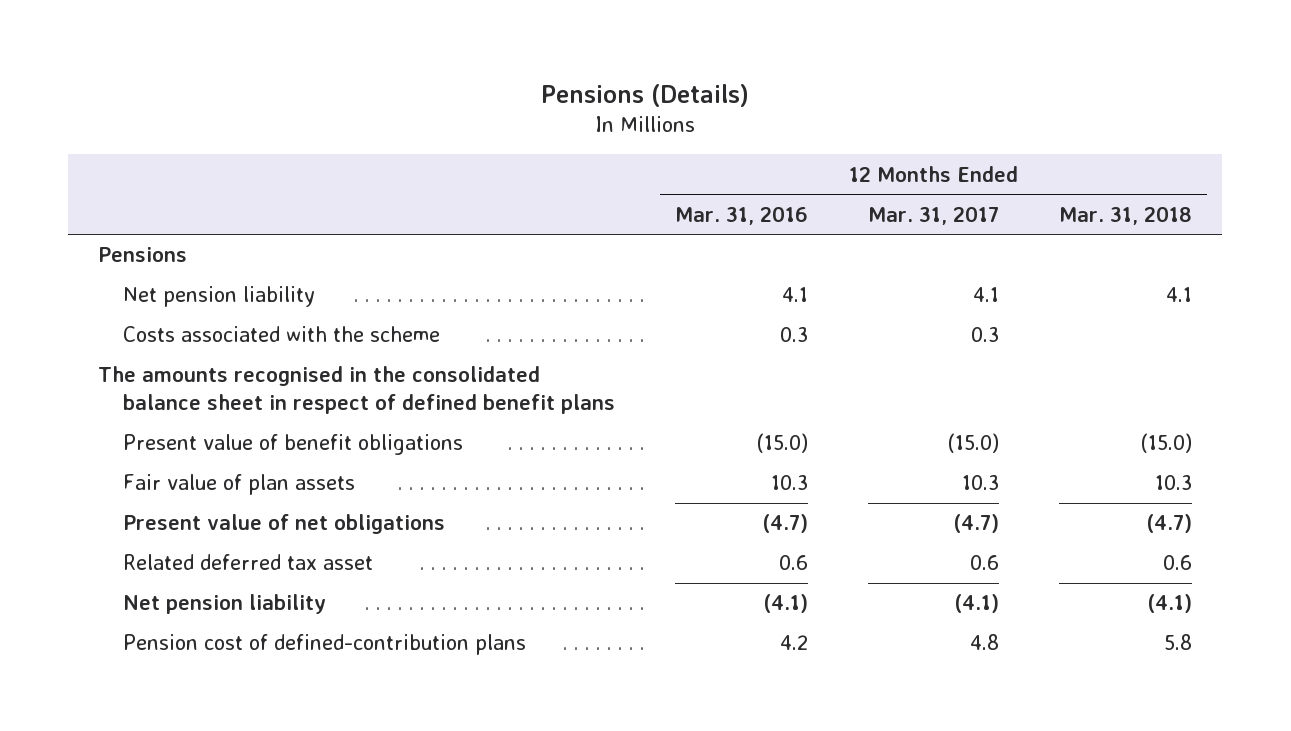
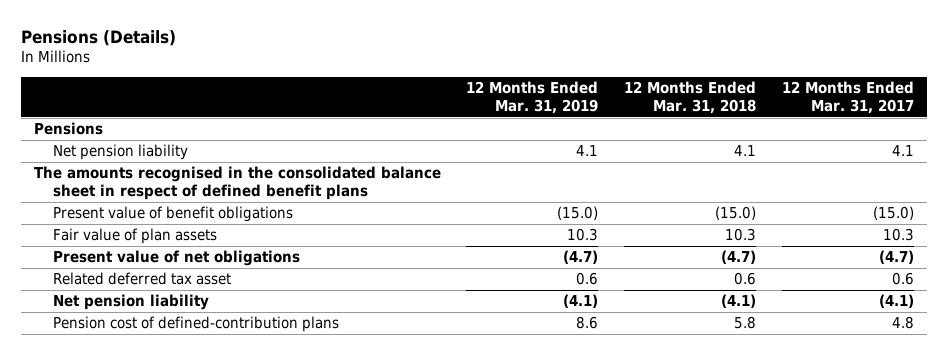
[675,205,809,225] Mar. 31, 2016 -> none
none -> [466,80,599,115] 12 Months Ended Mar. 31, 2019
[123,326,441,343] Costs associated with the scheme -> none

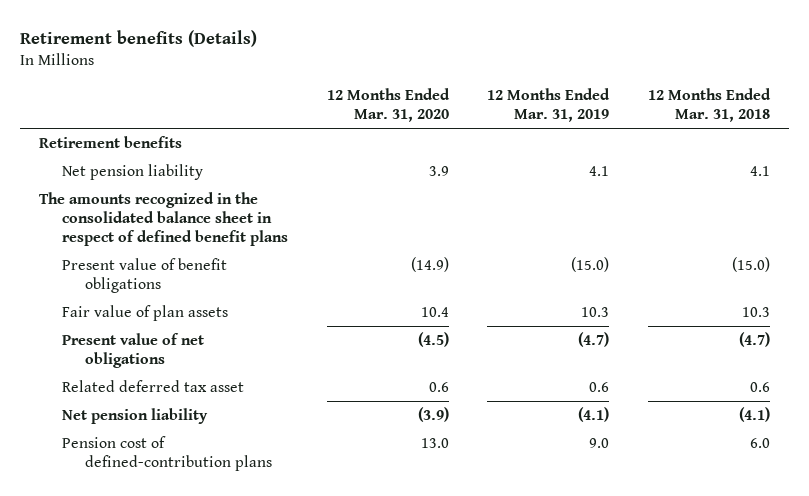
[20,29,176,46] Pensions (Details) -> [19,30,257,48] Retirement benefits (Details)
[782,80,915,115] 12 Months Ended Mar. 31, 2017 -> none
none -> [326,88,450,123] 12 Months Ended Mar. 31, 2020
[33,122,103,136] Pensions -> [39,136,183,149] Retirement benefits
[33,166,441,201] The amounts recognised in the consolidated balance sheet in respect of defined benefit plans -> [39,192,289,246] The amounts recognized in the consolidated balance sheet in respect of defined benefit plans
[576,316,599,330] 8.6 -> [589,438,610,449] 9.0
[734,316,757,330] 5.8 -> [749,438,770,449] 6.0

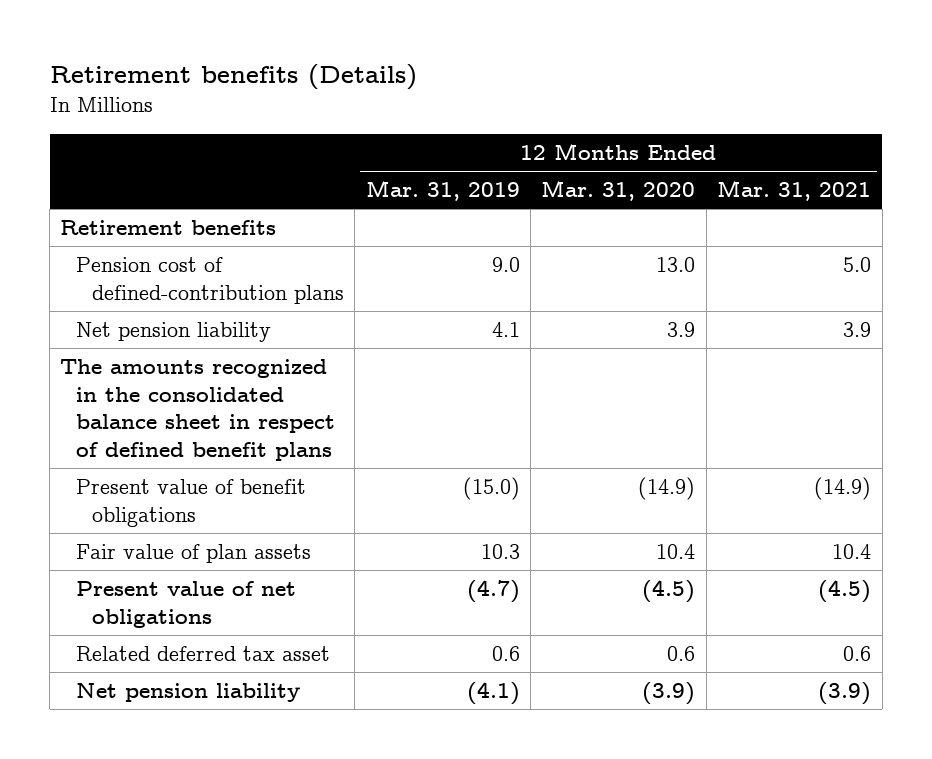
[647,88,771,123] 12 Months Ended Mar. 31, 2018 -> none
none -> [717,180,872,202] Mar. 31, 2021
[62,436,273,472] Pension cost of defined-contribution plans -> [76,257,344,304] Pension cost of defined-contribution plans

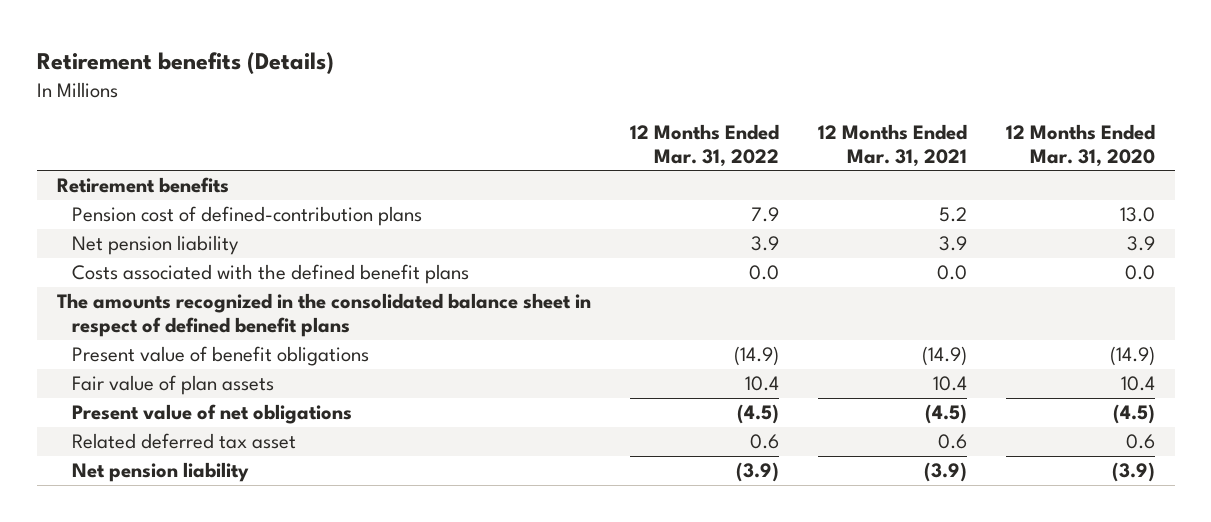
[365,180,520,202] Mar. 31, 2019 -> none
none -> [629,123,779,167] 12 Months Ended Mar. 31, 2022
[843,257,872,273] 5.0 -> [938,207,967,223] 5.2
none -> [71,264,469,285] Costs associated with the defined benefit plans

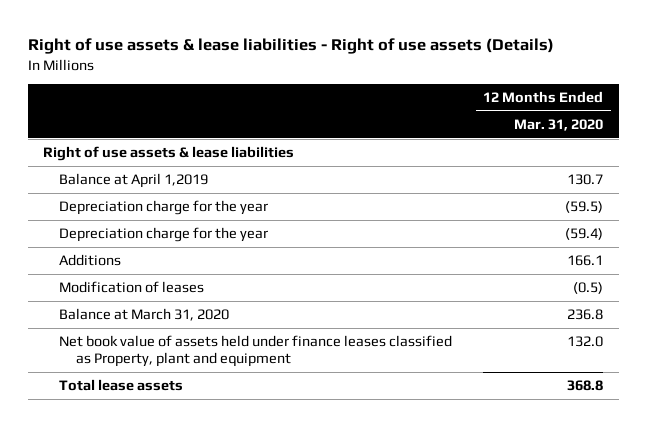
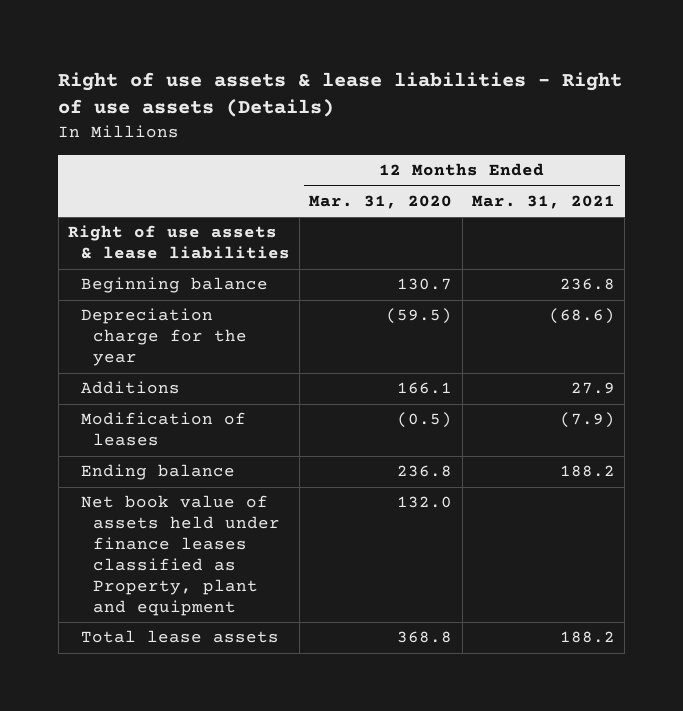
none -> [471,194,615,209] Mar. 31, 2021
[59,173,209,189] Balance at April 1,2019 -> [80,277,268,294] Beginning balance
[59,227,269,243] Depreciation charge for the year -> none
[59,308,230,322] Balance at March 31, 2020 -> [80,464,235,481] Ending balance

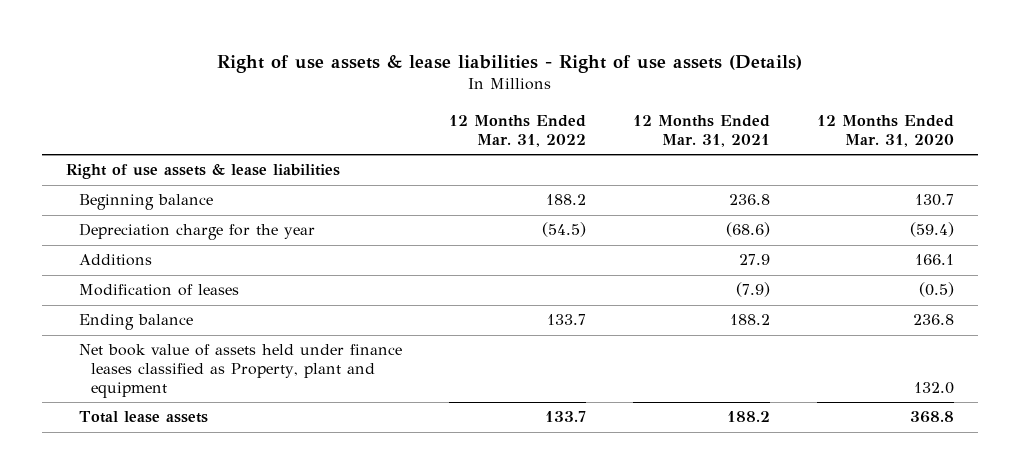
none -> [448,115,586,147] 12 Months Ended Mar. 31, 2022
[386,308,453,325] (59.5) -> [910,222,955,238] (59.4)

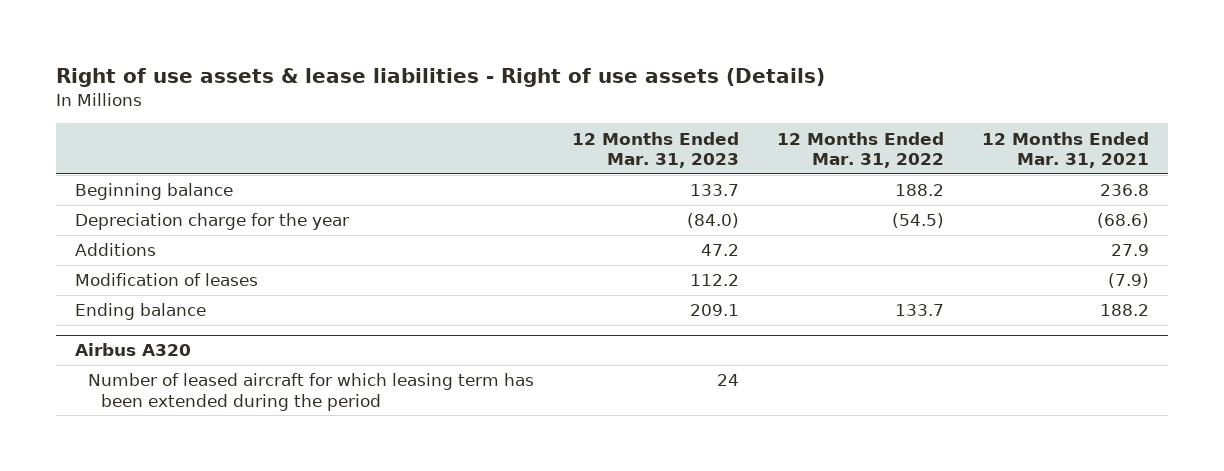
[817,115,955,147] 12 Months Ended Mar. 31, 2020 -> none
none -> [571,131,739,168] 12 Months Ended Mar. 31, 2023
[66,164,341,180] Right of use assets & lease liabilities -> none
[78,344,402,399] Net book value of assets held under finance leases classified as Property, plant and equipment -> none
[78,411,208,424] Total lease assets -> none
none -> [75,343,192,357] Airbus A320
none -> [88,373,535,411] Number of leased aircraft for which leasing term has been extended during the period

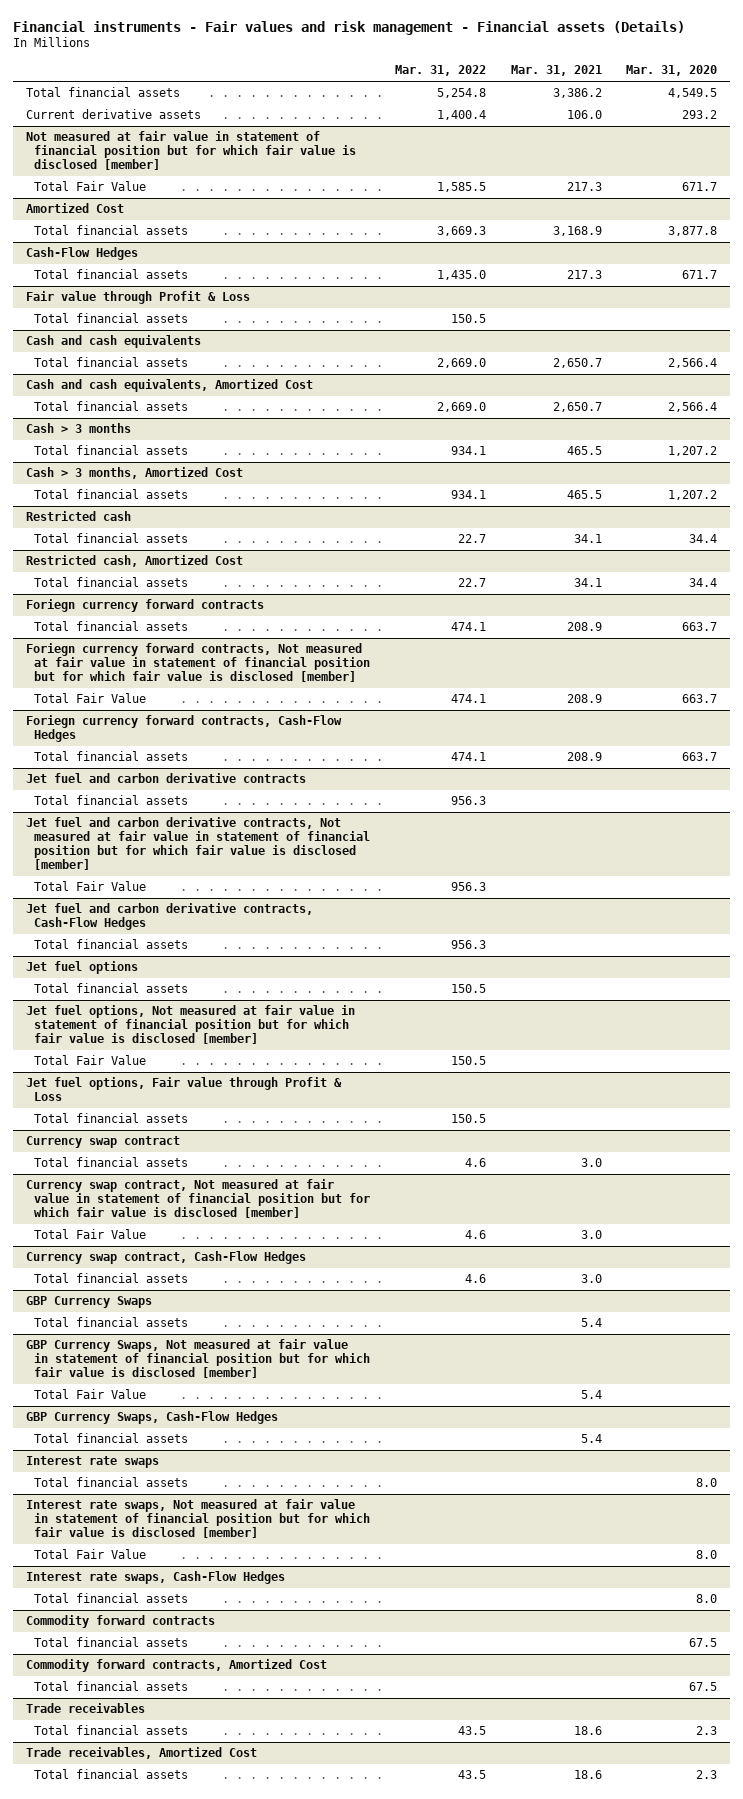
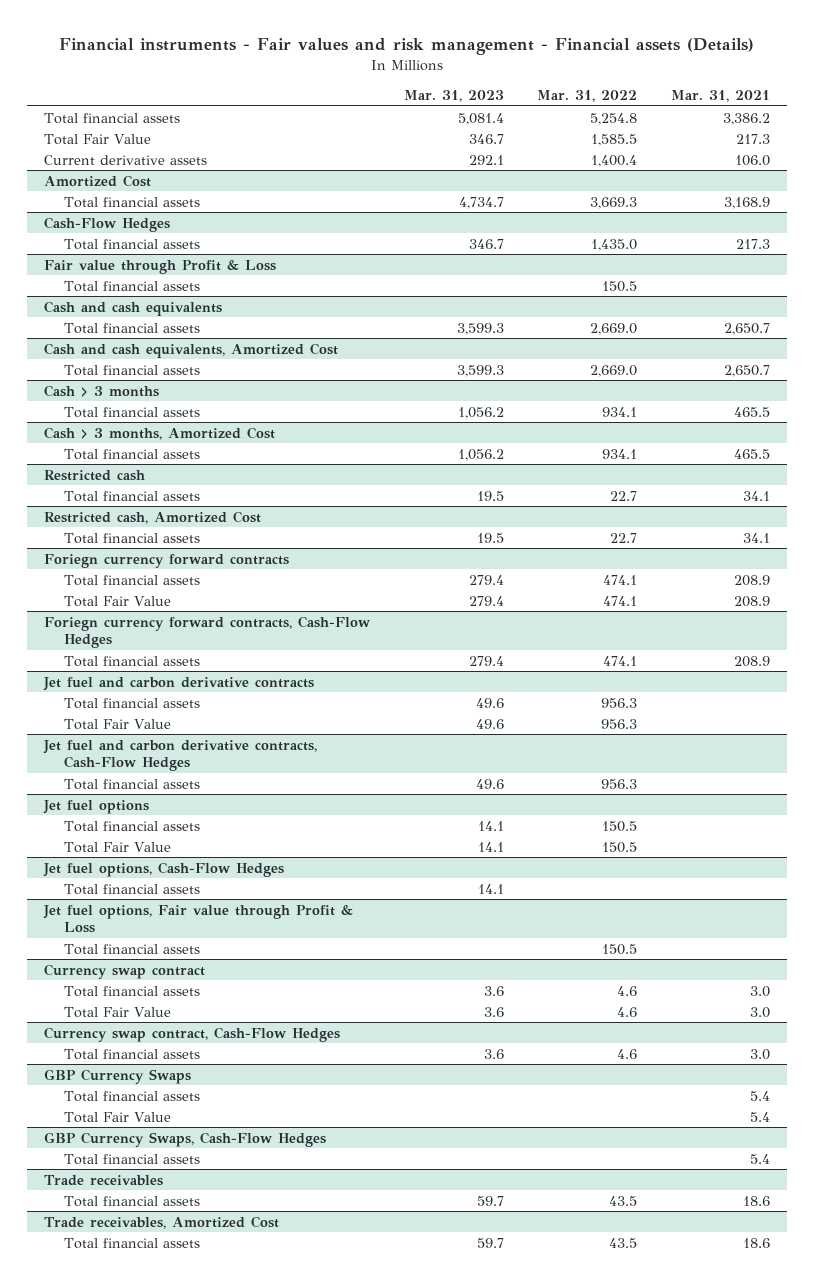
[626,65,718,77] Mar. 31, 2020 -> none
none -> [403,90,504,103] Mar. 31, 2023
[25,131,357,171] Not measured at fair value in statement of financial position but for which fair value is disclosed [member] -> none
[25,109,201,120] Current derivative assets -> [43,154,207,165] Current derivative assets
[25,643,371,683] Foriegn currency forward contracts, Not measured at fair value in statement of financial position but for which fair value is disclosed [member] -> none
[25,817,371,871] Jet fuel and carbon derivative contracts, Not measured at fair value in statement of financial position but for which fair value is disclosed [member] -> none
[25,1005,355,1045] Jet fuel options, Not measured at fair value in statement of financial position but for which fair value is disclosed [member] -> none
none -> [42,861,284,877] Jet fuel options, Cash-Flow Hedges
none -> [64,883,201,895] Total financial assets
[25,1179,371,1219] Currency swap contract, Not measured at fair value in statement of financial position but for which fair value is disclosed [member] -> none
[25,1339,371,1379] GBP Currency Swaps, Not measured at fair value in statement of financial position but for which fair value is disclosed [member] -> none
[25,1456,159,1469] Interest rate swaps -> none
[34,1477,189,1488] Total financial assets -> none
[25,1499,371,1539] Interest rate swaps, Not measured at fair value in statement of financial position but for which fair value is disclosed [member] -> none
[34,1549,147,1560] Total Fair Value -> none
[25,1571,285,1585] Interest rate swaps, Cash-Flow Hedges -> none
[34,1593,189,1604] Total financial assets -> none
[25,1615,215,1629] Commodity forward contracts -> none
[34,1637,189,1648] Total financial assets -> none
[25,1659,327,1673] Commodity forward contracts, Amortized Cost -> none
[34,1681,189,1692] Total financial assets -> none

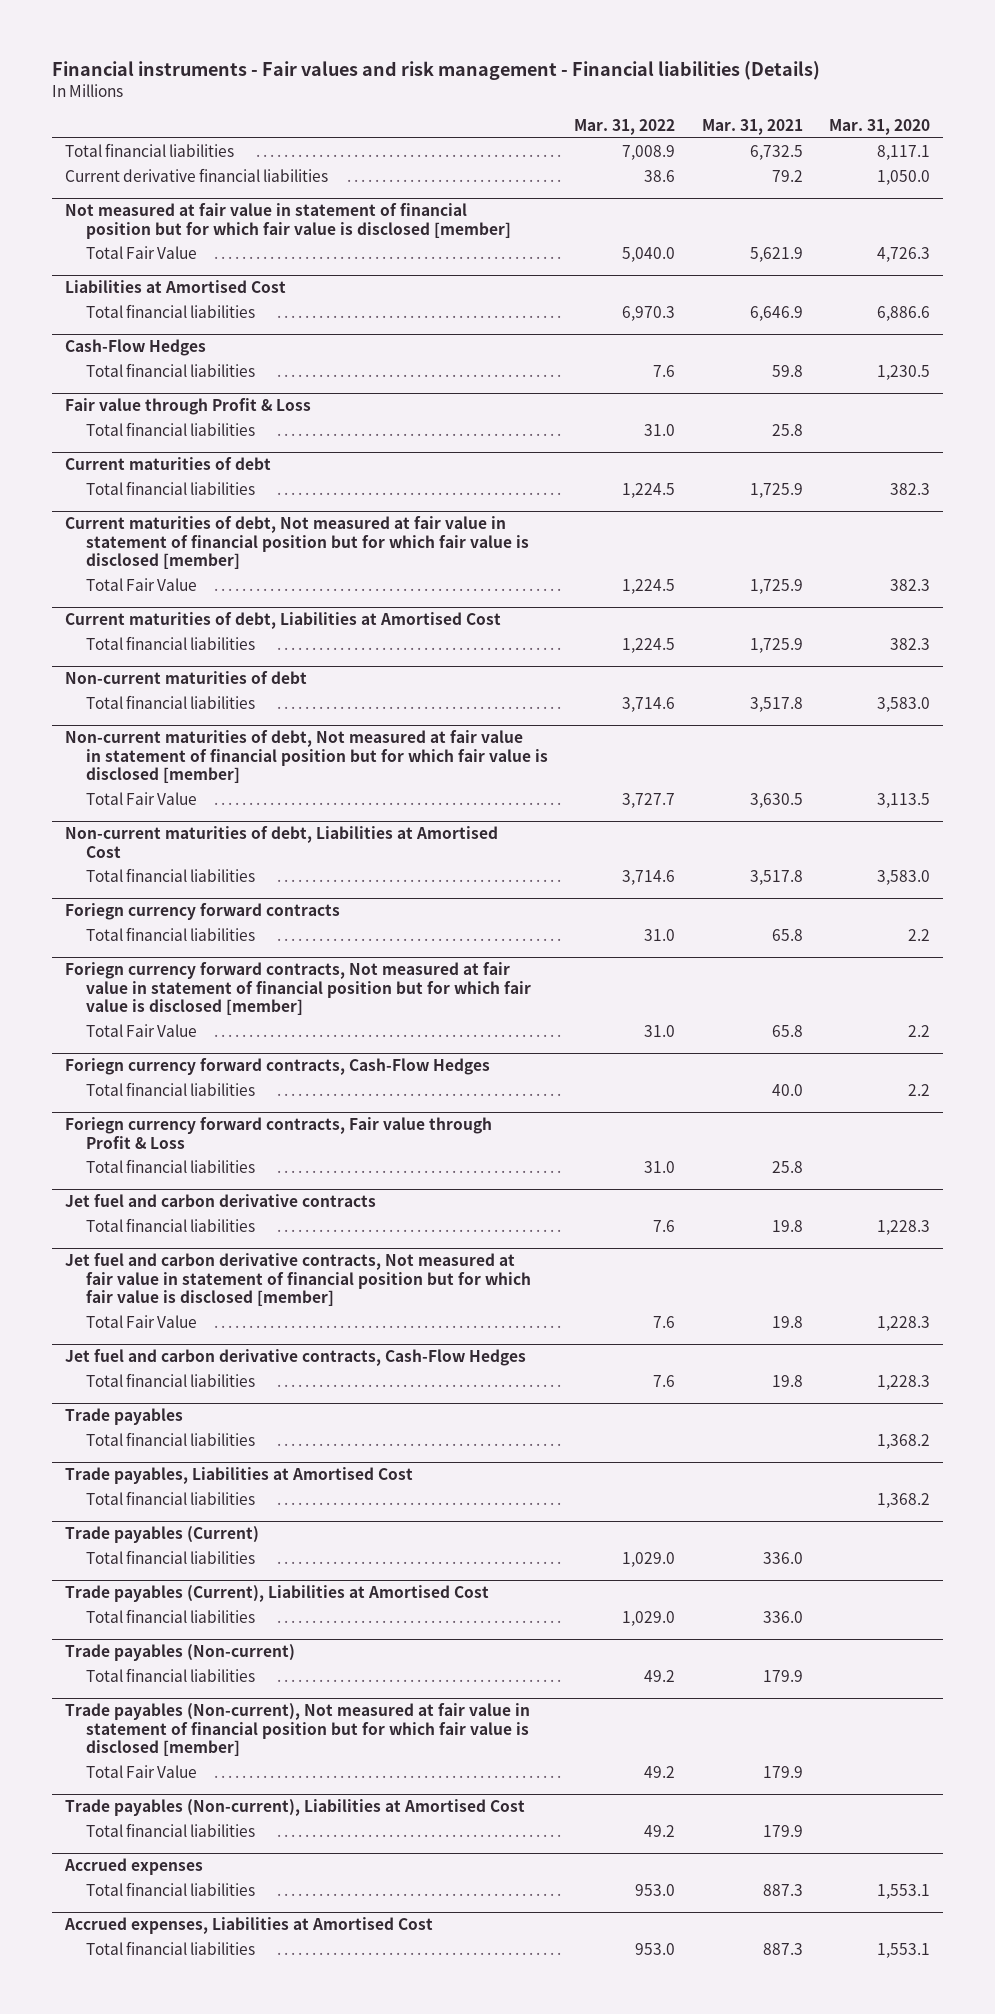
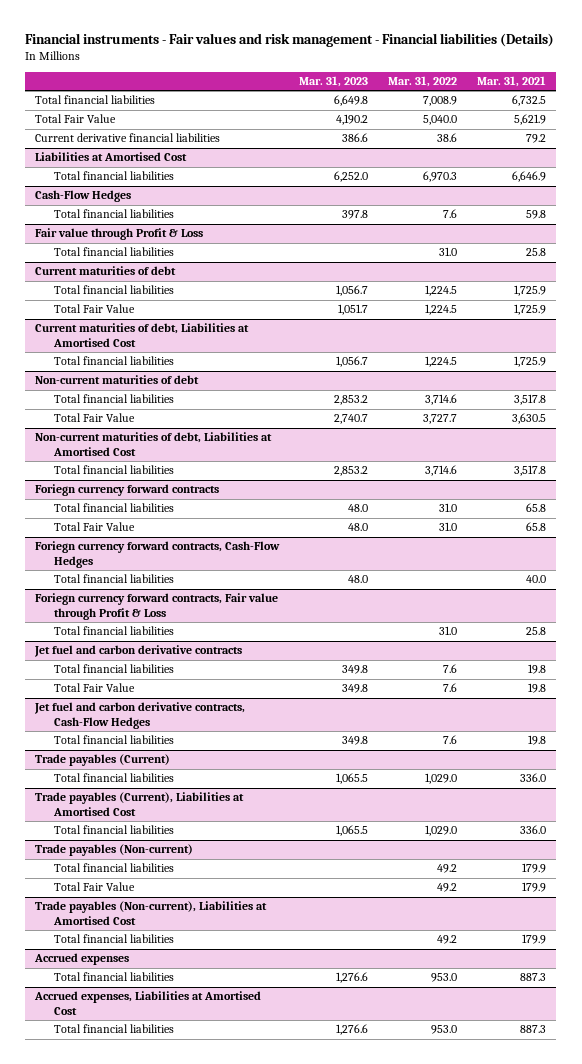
[828,118,930,135] Mar. 31, 2020 -> none
none -> [299,76,369,88] Mar. 31, 2023
[64,203,511,239] Not measured at fair value in statement of financial position but for which fair value is disclosed [member] -> none
[64,168,328,183] Current derivative financial liabilities -> [35,133,221,143] Current derivative financial liabilities
[64,516,529,569] Current maturities of debt, Not measured at fair value in statement of financial position but for which fair value is disclosed [member] -> none
[64,730,548,783] Non-current maturities of debt, Not measured at fair value in statement of financial position but for which fair value is disclosed [member] -> none
[64,962,531,1015] Foriegn currency forward contracts, Not measured at fair value in statement of financial position but for which fair value is disclosed [member] -> none
[64,1253,531,1306] Jet fuel and carbon derivative contracts, Not measured at fair value in statement of financial position but for which fair value is disclosed [member] -> none
[64,1408,183,1426] Trade payables -> none
[85,1432,255,1447] Total financial liabilities -> none
[64,1467,413,1485] Trade payables, Liabilities at Amortised Cost -> none
[85,1491,255,1506] Total financial liabilities -> none
[64,1703,530,1756] Trade payables (Non-current), Not measured at fair value in statement of financial position but for which fair value is disclosed [member] -> none

